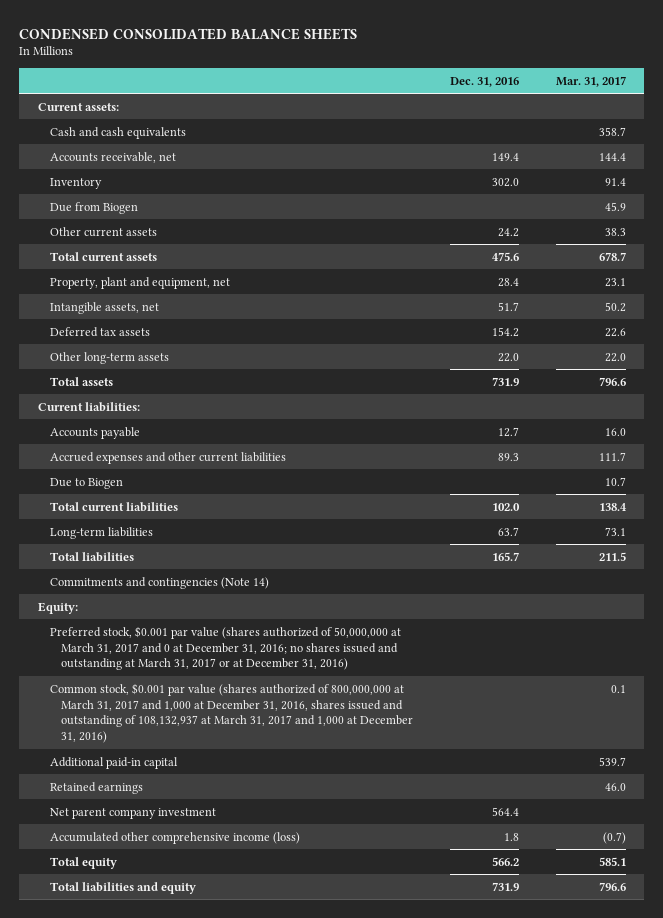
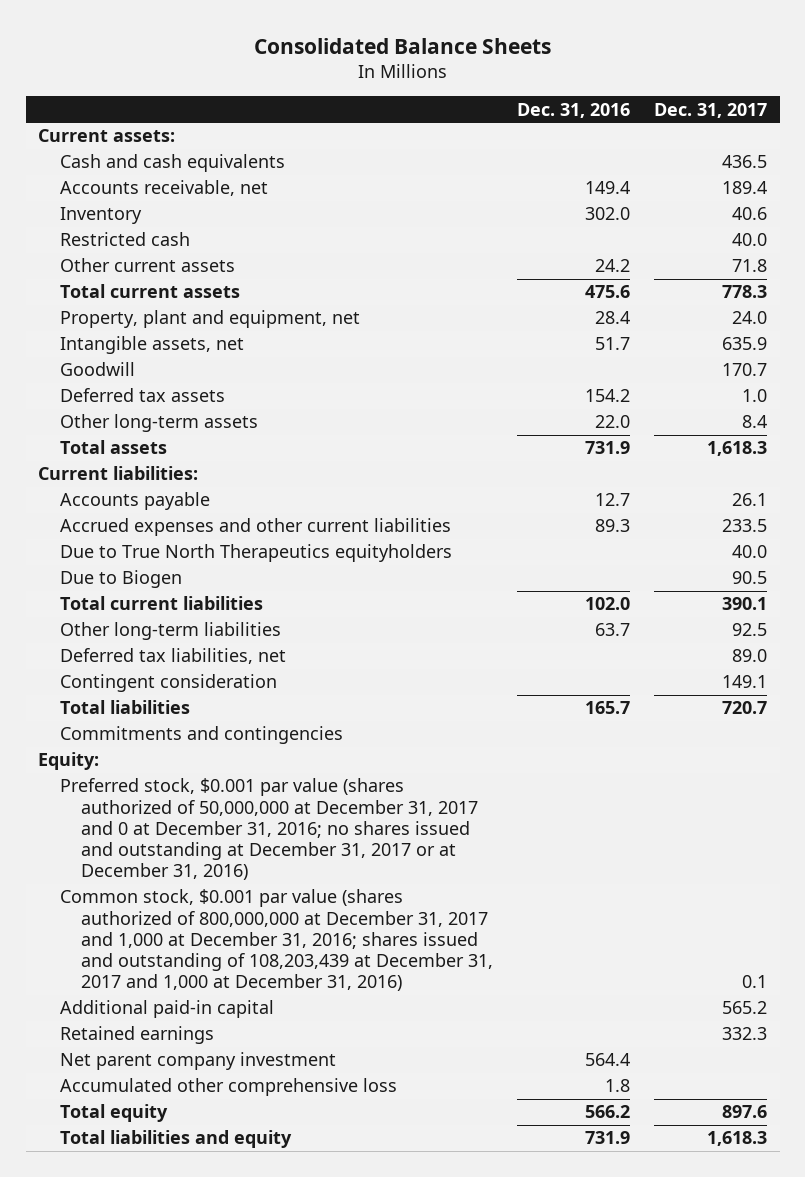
[19,27,358,40] CONDENSED CONSOLIDATED BALANCE SHEETS -> [253,37,551,54] Consolidated Balance Sheets
[555,75,626,87] Mar. 31, 2017 -> none
none -> [654,102,768,118] Dec. 31, 2017
[49,201,138,214] Due from Biogen -> none
none -> [59,232,190,247] Restricted cash
none -> [59,362,135,377] Goodwill
none -> [59,544,452,563] Due to True North Therapeutics equityholders
[49,526,153,539] Long-term liabilities -> [59,622,281,641] Other long-term liabilities
none -> [59,648,286,665] Deferred tax liabilities, net
none -> [59,674,277,693] Contingent consideration
[49,576,269,589] Commitments and contingencies (Note 14) -> [59,726,343,745] Commitments and contingencies
[49,625,401,671] Preferred stock, $0.001 par value (shares authorized of 50,000,000 at March 31, 2017 and 0 at December 31, 2016; no shares issued and outstanding at March 31, 2017 or at December 31, 2016) -> [59,778,479,881] Preferred stock, $0.001 par value (shares authorized of 50,000,000 at December 31, 2017 and 0 at December 31, 2016; no shares issued and outstanding at December 31, 2017 or at December 31, 2016)
[49,682,414,744] Common stock, $0.001 par value (shares authorized of 800,000,000 at March 31, 2017 and 1,000 at December 31, 2016, shares issued and outstanding of 108,132,937 at March 31, 2017 and 1,000 at December 31, 2016) -> [59,889,494,992] Common stock, $0.001 par value (shares authorized of 800,000,000 at December 31, 2017 and 1,000 at December 31, 2016; shares issued and outstanding of 108,203,439 at December 31, 2017 and 1,000 at December 31, 2016)
[49,831,300,844] Accumulated other comprehensive income (loss) -> [59,1078,397,1097] Accumulated other comprehensive loss

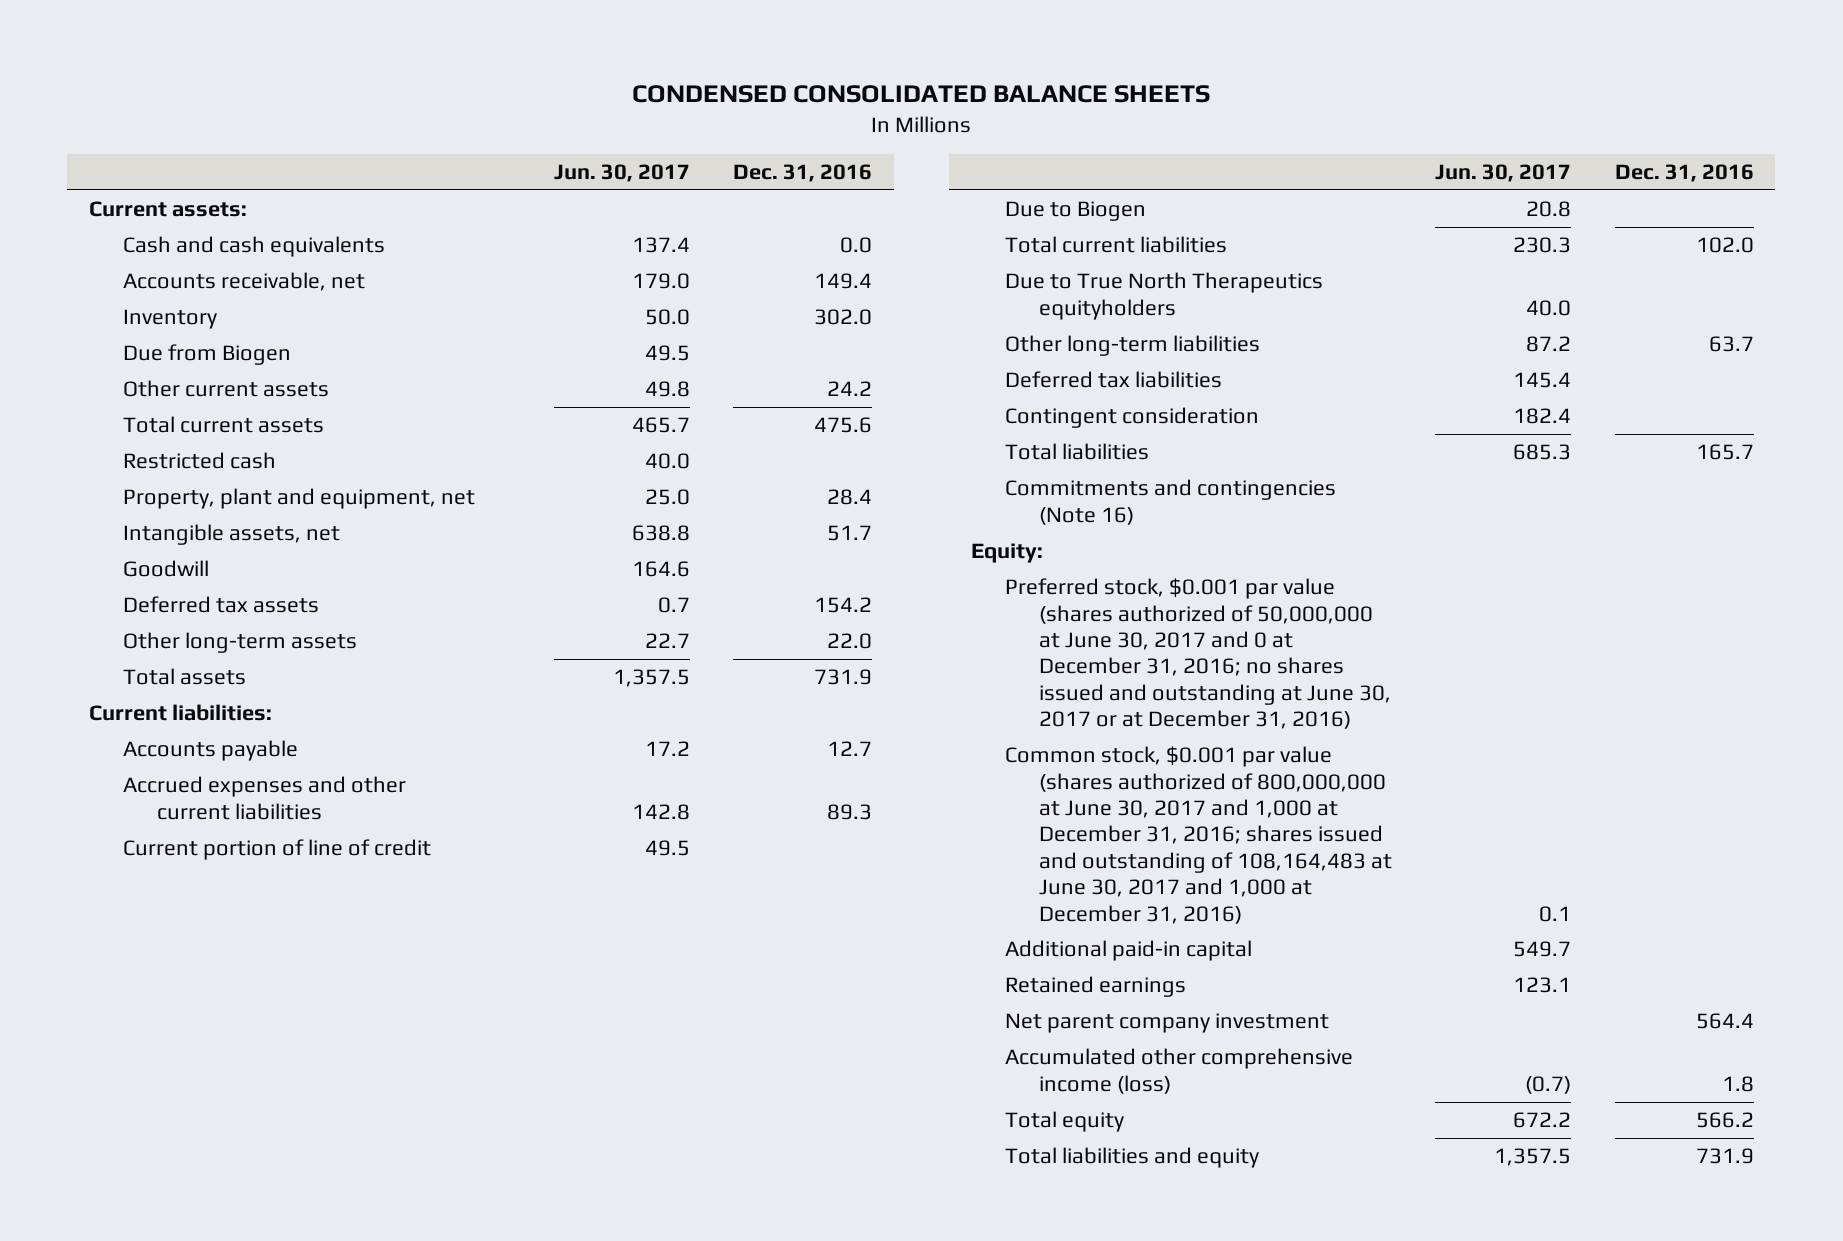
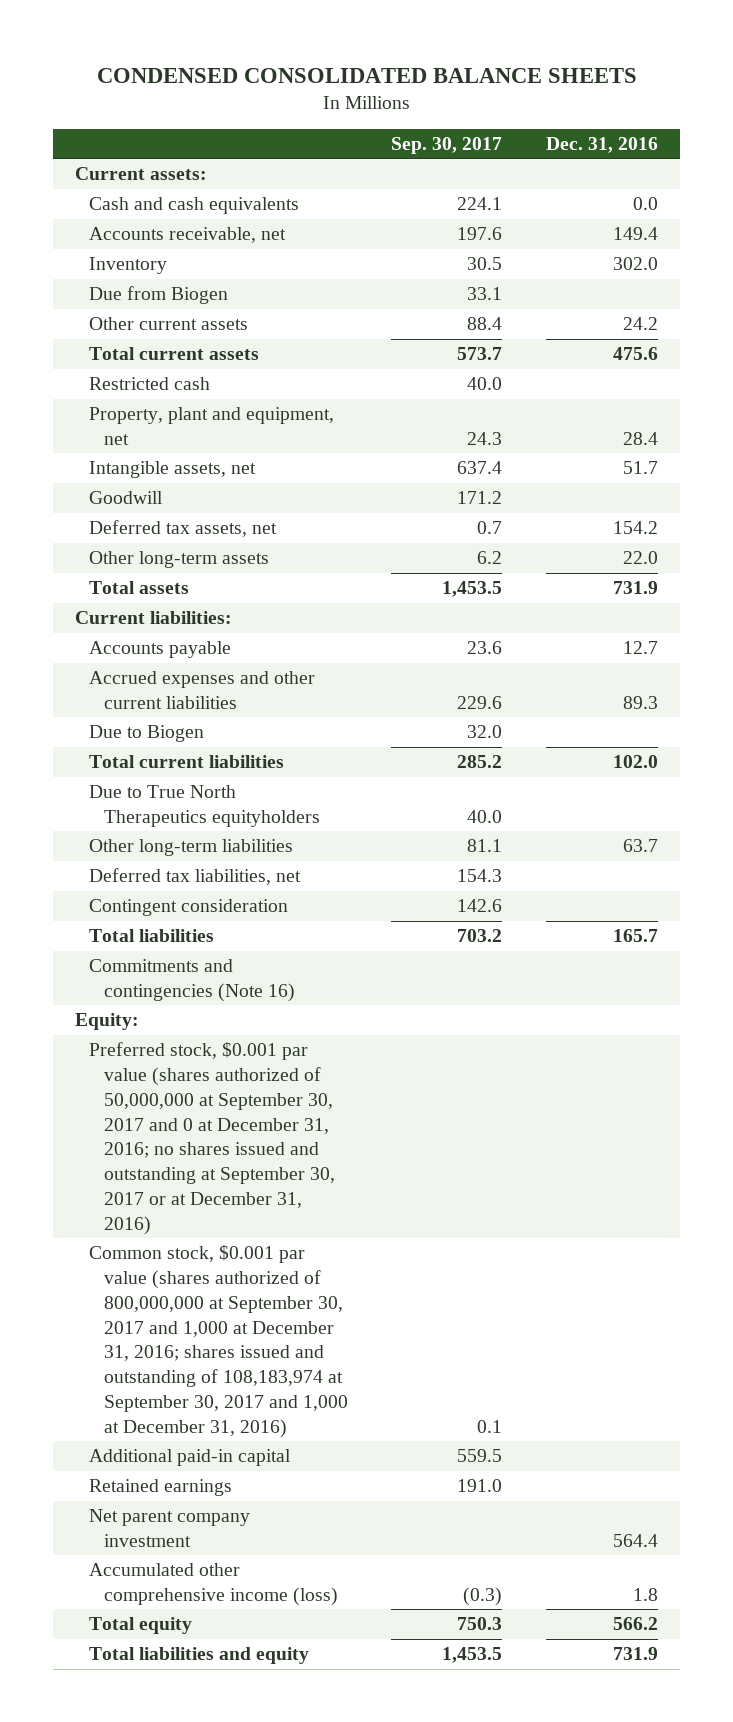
[553,163,690,182] Jun. 30, 2017 -> none
none -> [391,137,503,155] Sep. 30, 2017
[123,596,320,614] Deferred tax assets -> [89,520,278,538] Deferred tax assets, net
[123,839,432,861] Current portion of line of credit -> none
[1004,371,1222,389] Deferred tax liabilities -> [89,868,302,886] Deferred tax liabilities, net
[1004,578,1391,730] Preferred stock, $0.001 par value (shares authorized of 50,000,000 at June 30, 2017 and 0 at December 31, 2016; no shares issued and outstanding at June 30, 2017 or at December 31, 2016) -> [89,1042,335,1235] Preferred stock, $0.001 par value (shares authorized of 50,000,000 at September 30, 2017 and 0 at December 31, 2016; no shares issued and outstanding at September 30, 2017 or at December 31, 2016)
[1004,746,1392,924] Common stock, $0.001 par value (shares authorized of 800,000,000 at June 30, 2017 and 1,000 at December 31, 2016; shares issued and outstanding of 108,164,483 at June 30, 2017 and 1,000 at December 31, 2016) -> [89,1245,348,1438] Common stock, $0.001 par value (shares authorized of 800,000,000 at September 30, 2017 and 1,000 at December 31, 2016; shares issued and outstanding of 108,183,974 at September 30, 2017 and 1,000 at December 31, 2016)

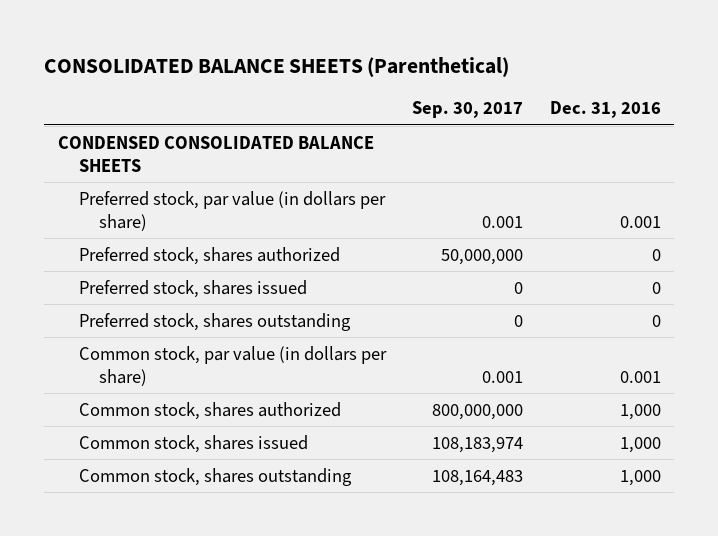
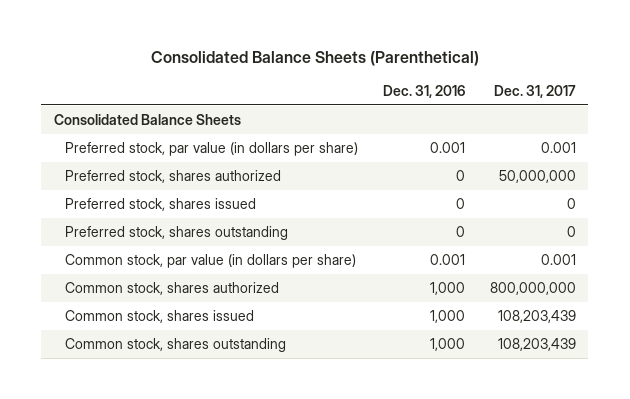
[44,57,510,78] CONSOLIDATED BALANCE SHEETS (Parenthetical) -> [150,50,479,66] Consolidated Balance Sheets (Parenthetical)
[412,101,524,119] Sep. 30, 2017 -> none
none -> [493,84,576,98] Dec. 31, 2017
[57,135,374,172] CONDENSED CONSOLIDATED BALANCE SHEETS -> [53,114,241,126] Consolidated Balance Sheets

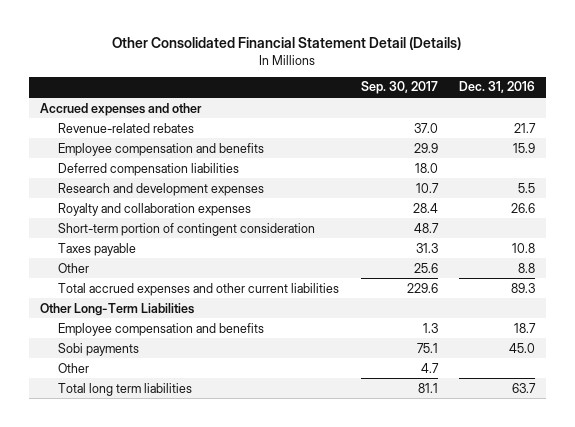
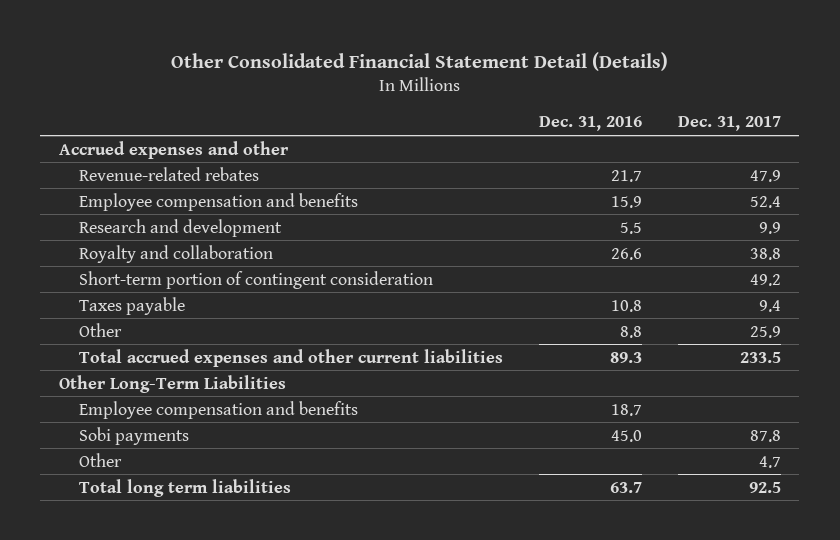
[360,81,438,95] Sep. 30, 2017 -> none
none -> [678,116,782,132] Dec. 31, 2017
[58,162,240,176] Deferred compensation liabilities -> none
[58,182,265,196] Research and development expenses -> [78,218,282,237] Research and development
[58,202,252,216] Royalty and collaboration expenses -> [78,244,273,263] Royalty and collaboration

